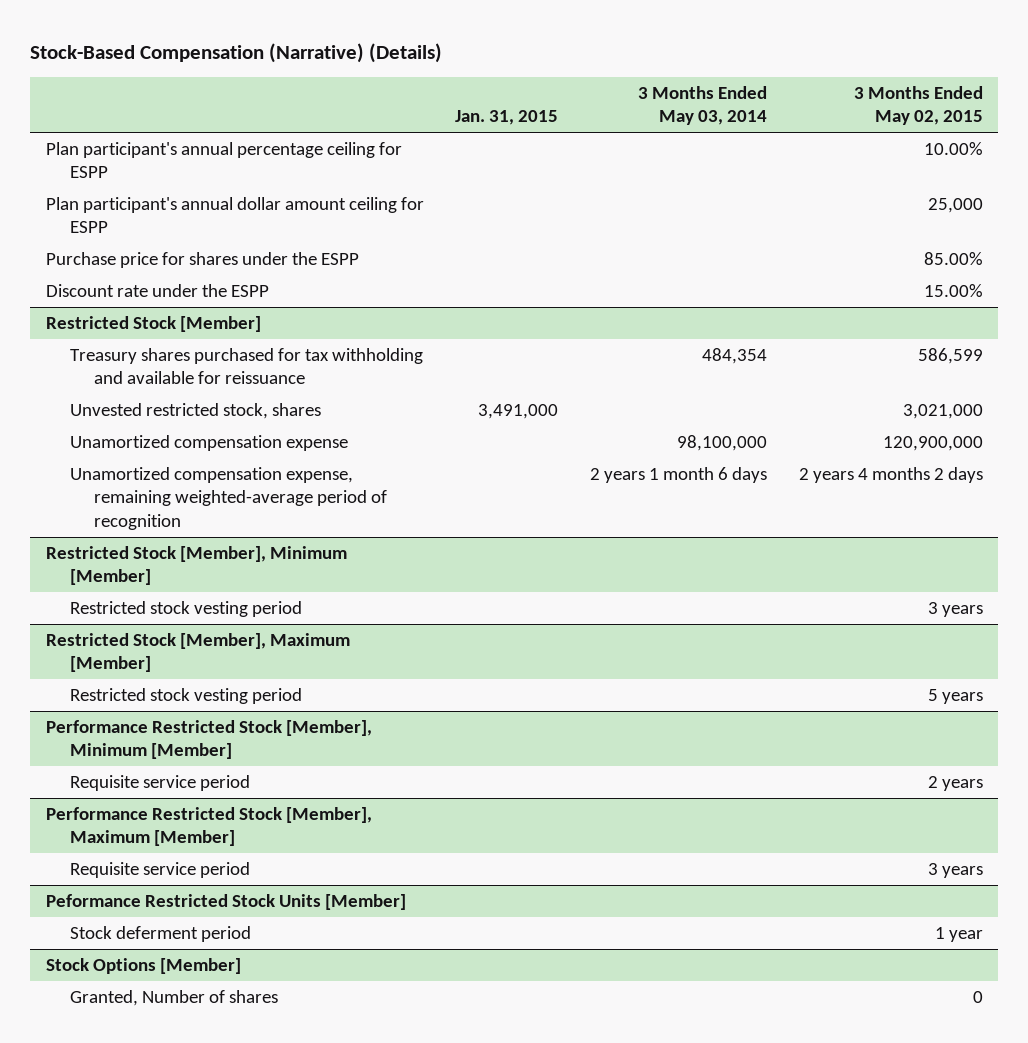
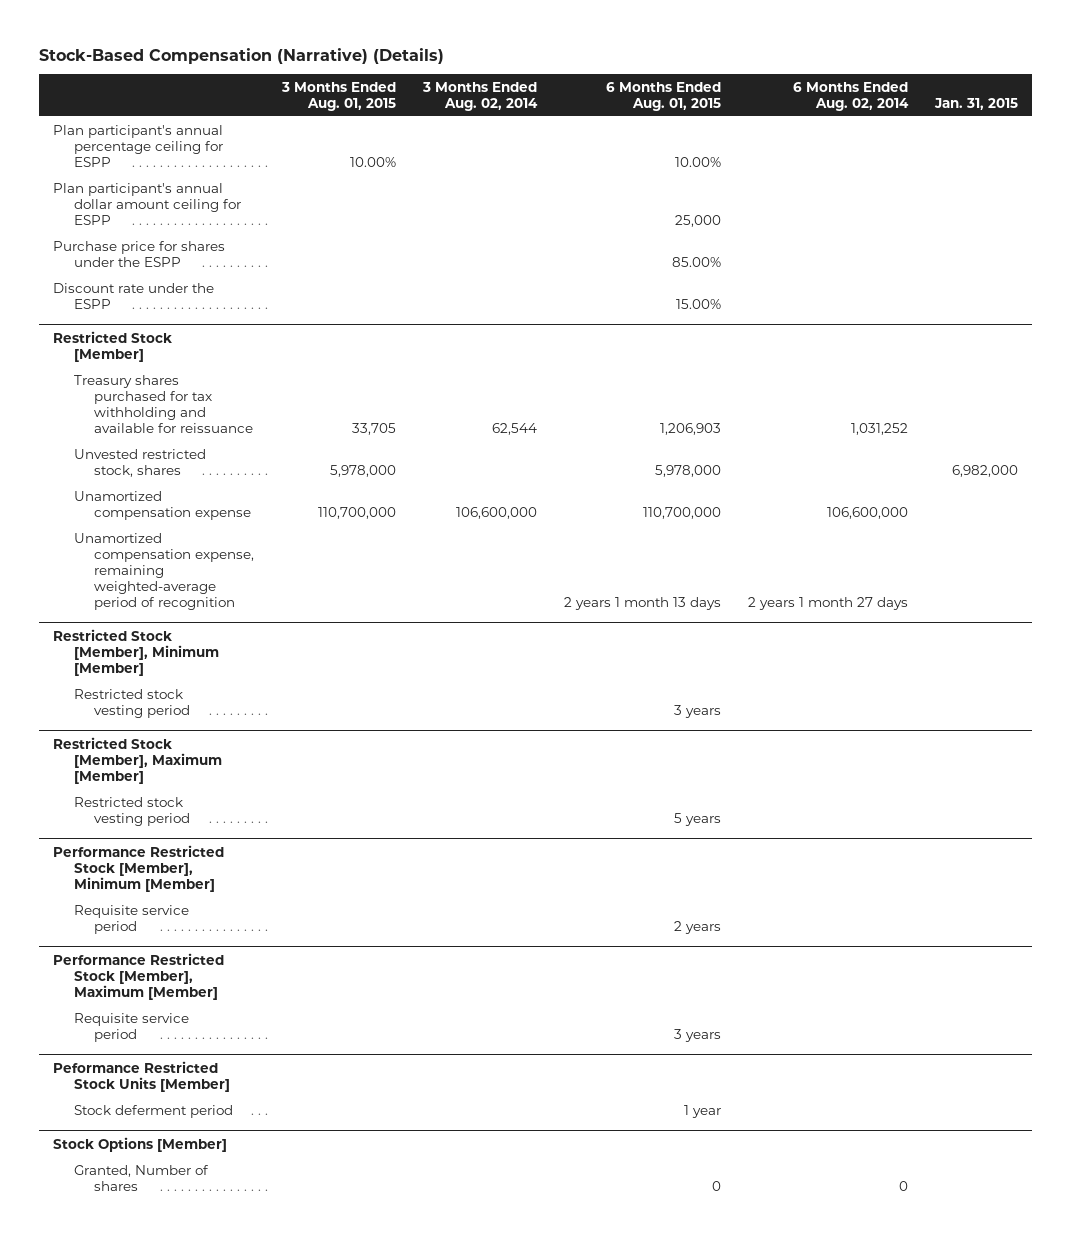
[637,85,767,126] 3 Months Ended May 03, 2014 -> none
[853,85,983,126] 3 Months Ended May 02, 2015 -> none
none -> [280,81,396,111] 3 Months Ended Aug. 01, 2015
none -> [421,81,538,111] 3 Months Ended Aug. 02, 2014
none -> [605,81,721,111] 6 Months Ended Aug. 01, 2015
none -> [792,81,909,111] 6 Months Ended Aug. 02, 2014
[478,403,559,419] 3,491,000 -> [952,464,1019,477] 6,982,000

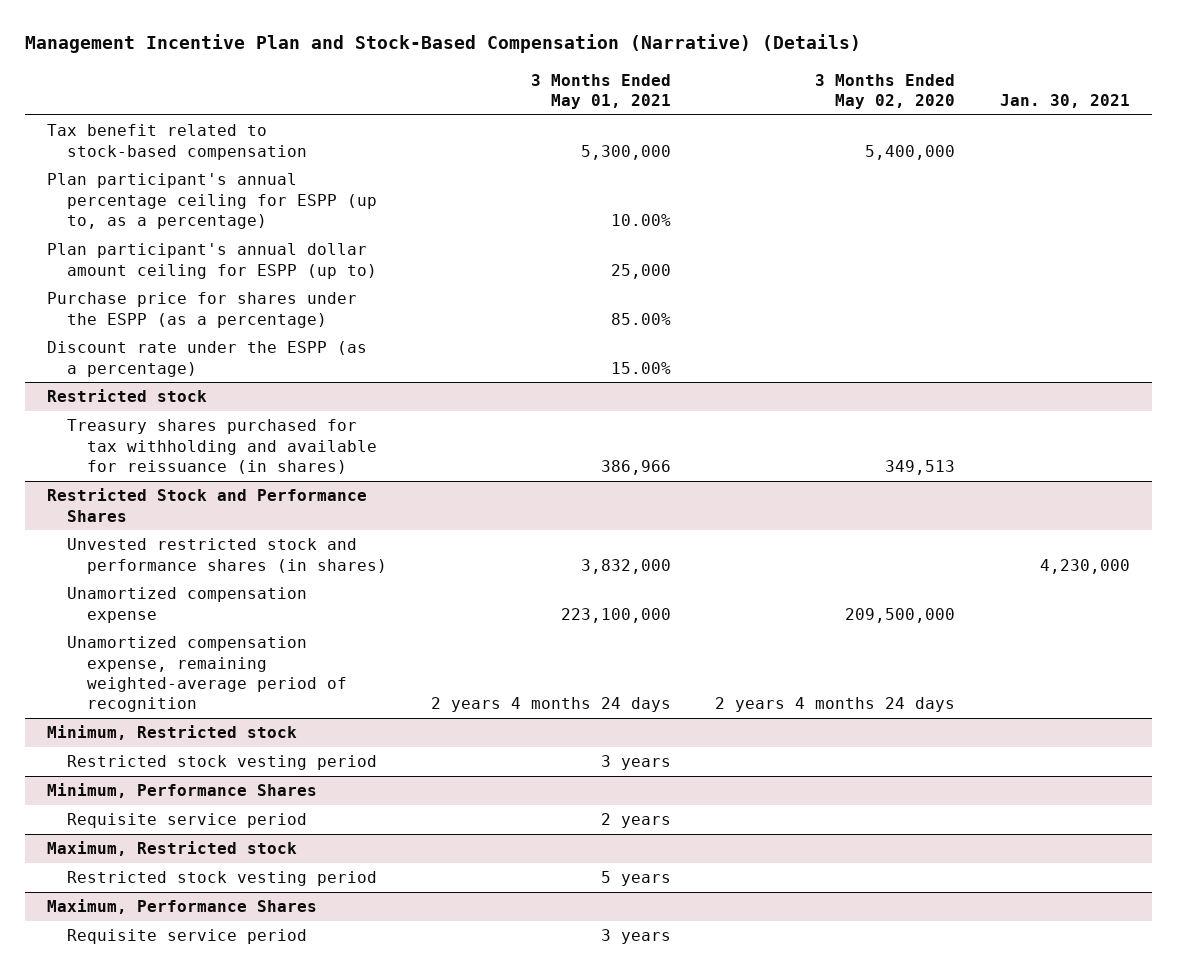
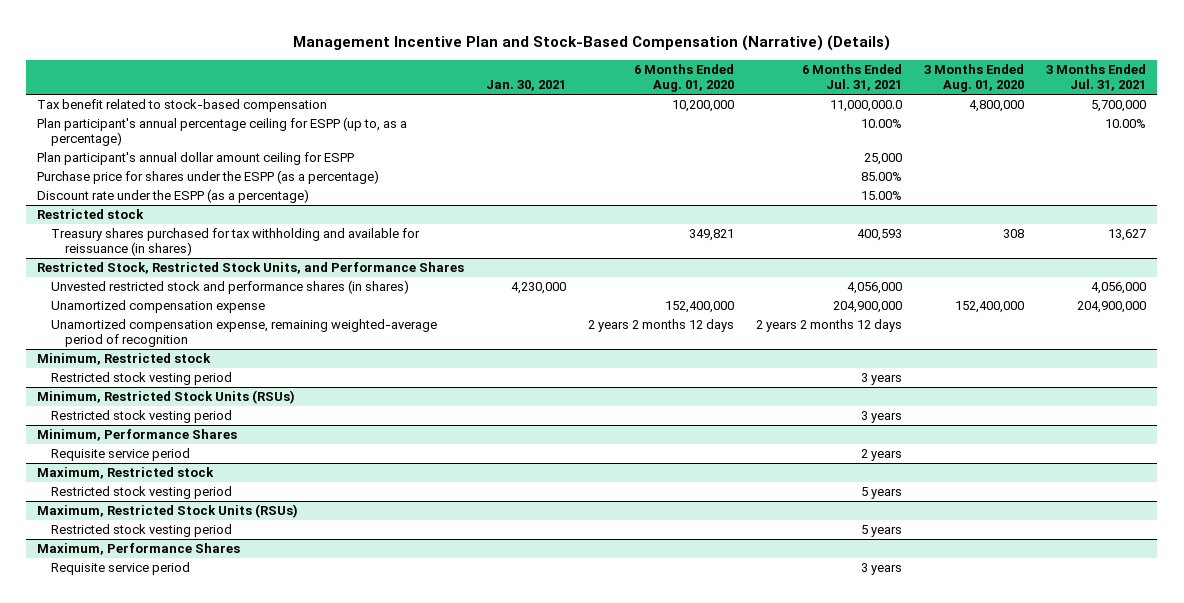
[531,73,672,109] 3 Months Ended May 01, 2021 -> none
[815,73,956,109] 3 Months Ended May 02, 2020 -> none
none -> [634,64,735,93] 6 Months Ended Aug. 01, 2020
none -> [802,64,903,92] 6 Months Ended Jul. 31, 2021
none -> [924,64,1025,93] 3 Months Ended Aug. 01, 2020
none -> [1046,64,1147,92] 3 Months Ended Jul. 31, 2021
[47,243,378,279] Plan participant's annual dollar amount ceiling for ESPP (up to) -> [37,152,355,166] Plan participant's annual dollar amount ceiling for ESPP
[47,488,368,522] Restricted Stock and Performance Shares -> [37,262,465,275] Restricted Stock, Restricted Stock Units, and Performance Shares
none -> [37,390,296,405] Minimum, Restricted Stock Units (RSUs)
none -> [51,410,233,424] Restricted stock vesting period
none -> [37,504,299,519] Maximum, Restricted Stock Units (RSUs)
none -> [51,524,233,538] Restricted stock vesting period

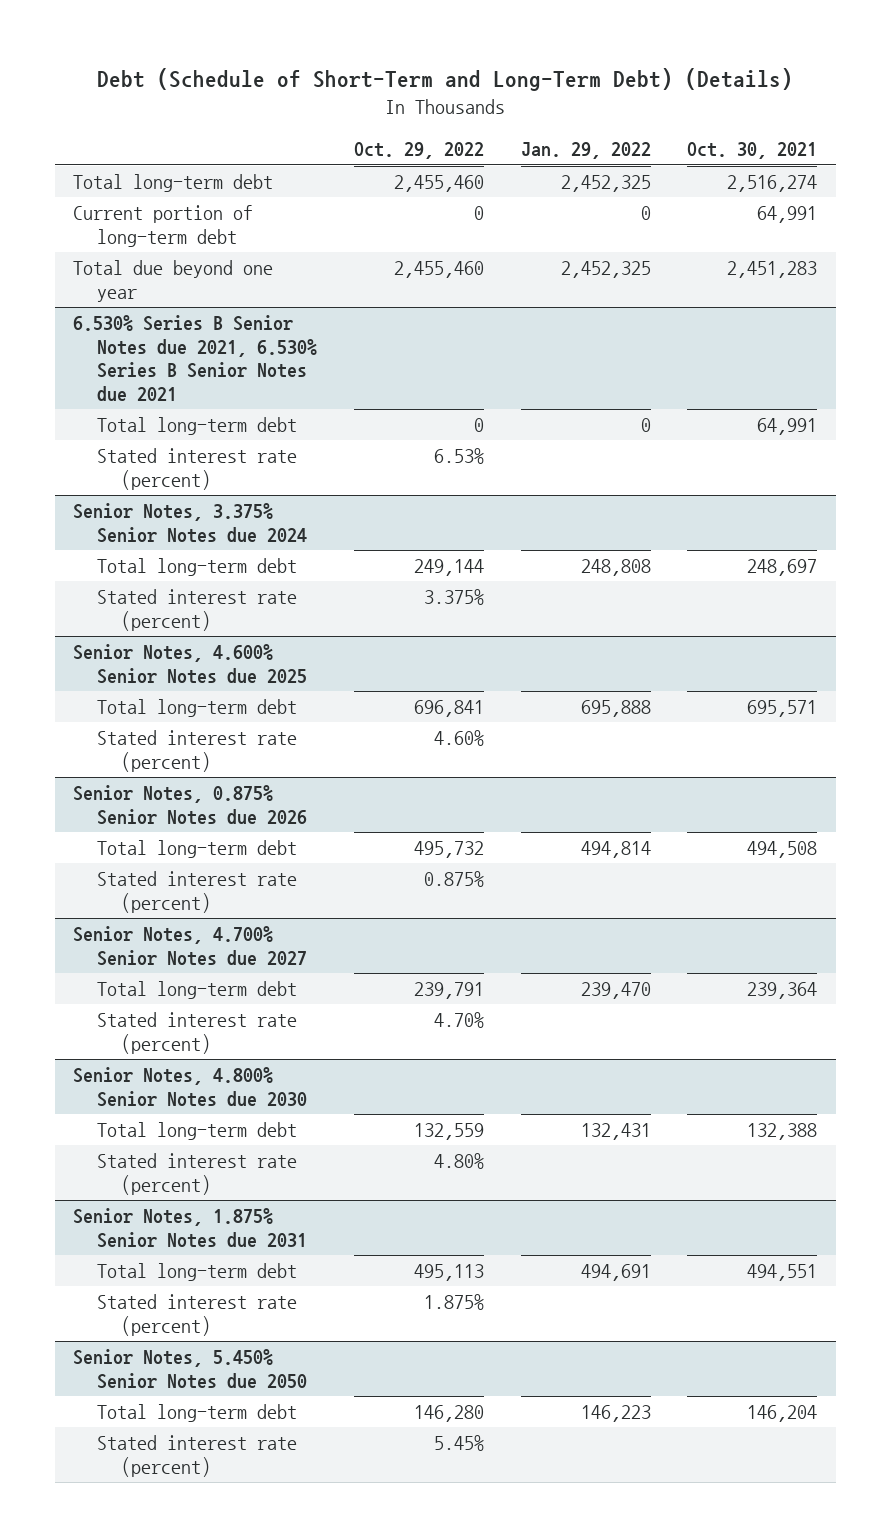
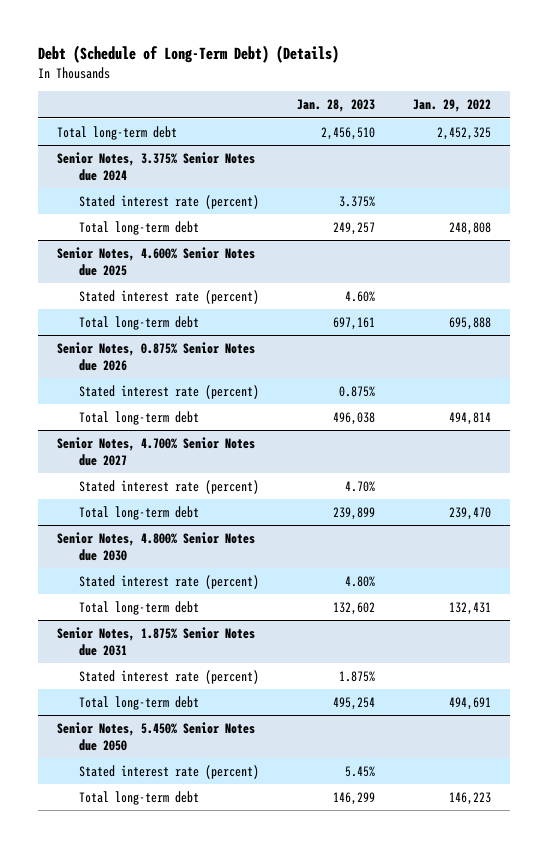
[97,68,794,92] Debt (Schedule of Short-Term and Long-Term Debt) (Details) -> [37,45,339,64] Debt (Schedule of Long-Term Debt) (Details)
[354,142,485,160] Oct. 29, 2022 -> none
[687,142,818,160] Oct. 30, 2021 -> none
none -> [296,99,375,113] Jan. 28, 2023
[73,204,254,247] Current portion of long-term debt -> none
[73,259,274,302] Total due beyond one year -> none
[73,314,318,401] 6.530% Series B Senior Notes due 2021, 6.530% Series B Senior Notes due 2021 -> none
[97,416,298,435] Total long-term debt -> none
[97,447,298,490] Stated interest rate (percent) -> none
[97,557,298,576] Total long-term debt -> [78,220,199,235] Total long-term debt
[97,698,298,717] Total long-term debt -> [78,315,199,330] Total long-term debt
[97,839,298,858] Total long-term debt -> [78,410,199,425] Total long-term debt
[97,980,298,999] Total long-term debt -> [78,505,199,520] Total long-term debt
[97,1121,298,1140] Total long-term debt -> [78,600,199,615] Total long-term debt
[97,1262,298,1281] Total long-term debt -> [78,695,199,710] Total long-term debt
[97,1403,298,1422] Total long-term debt -> [78,790,199,805] Total long-term debt

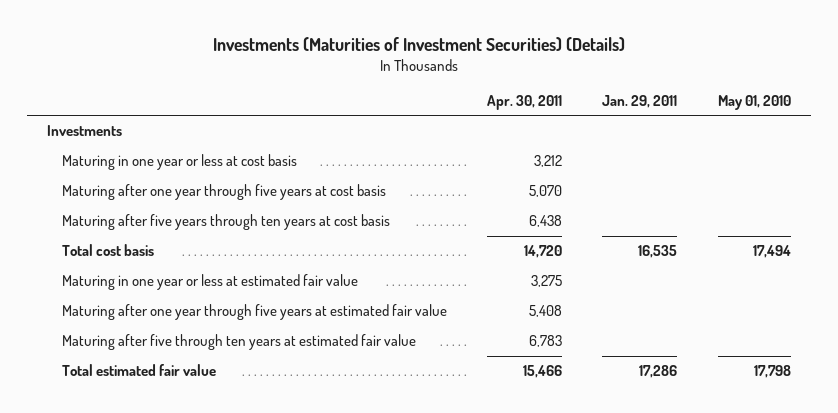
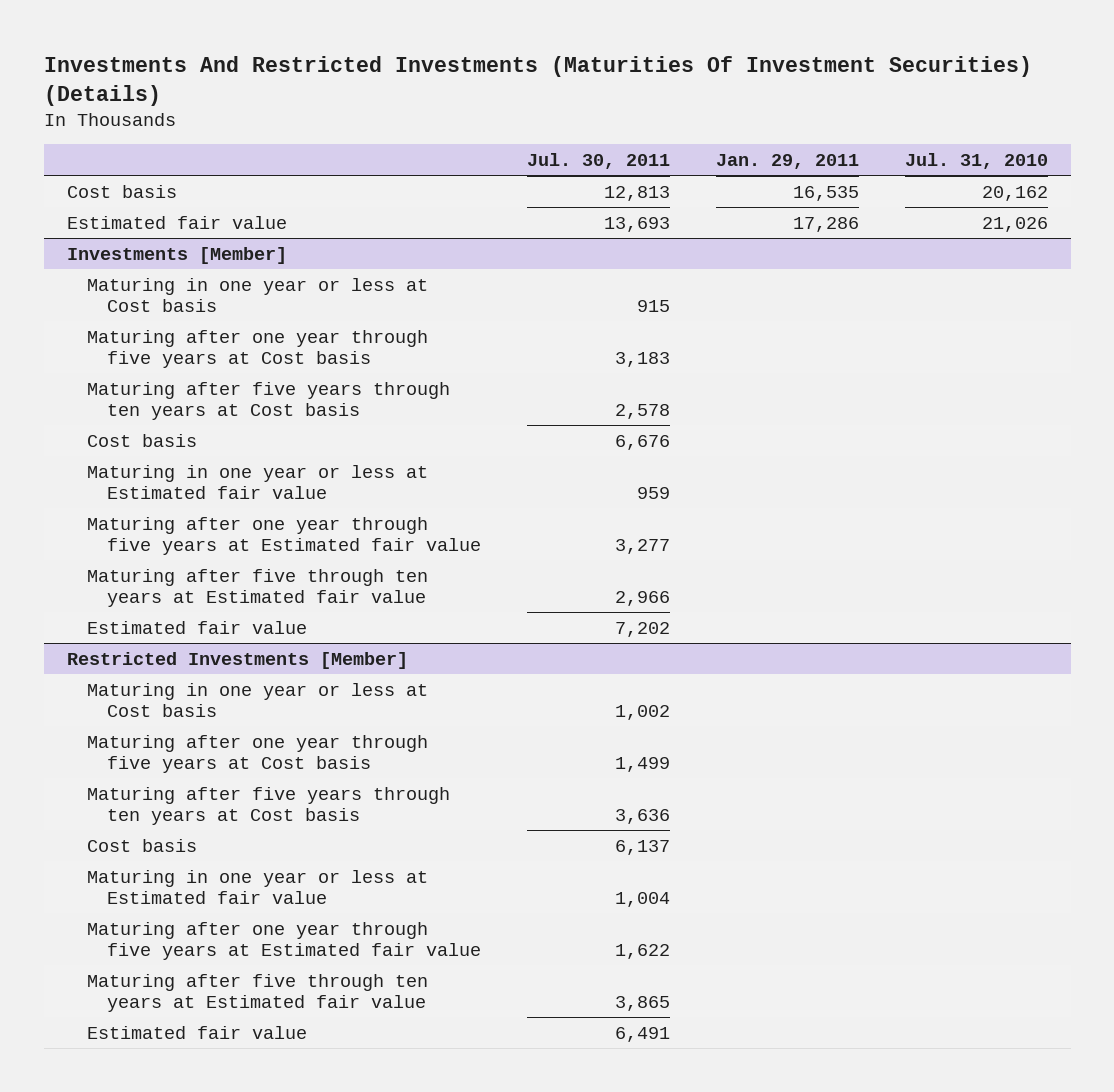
[212,36,625,51] Investments (Maturities of Investment Securities) (Details) -> [43,56,1032,106] Investments And Restricted Investments (Maturities Of Investment Securities) (Details)
[486,95,562,111] Apr. 30, 2011 -> none
[717,95,791,111] May 01, 2010 -> none
none -> [526,152,670,169] Jul. 30, 2011
none -> [904,152,1048,169] Jul. 31, 2010
[47,125,123,137] Investments -> none
[61,154,297,171] Maturing in one year or less at cost basis -> none
[61,184,386,201] Maturing after one year through five years at cost basis -> none
[61,214,390,231] Maturing after five years through ten years at cost basis -> none
[61,274,358,291] Maturing in one year or less at estimated fair value -> none
[61,304,447,321] Maturing after one year through five years at estimated fair value -> none
[61,334,416,351] Maturing after five through ten years at estimated fair value -> none
[61,244,154,257] Total cost basis -> [66,184,177,198] Cost basis
[61,364,216,377] Total estimated fair value -> [66,215,287,229] Estimated fair value
none -> [66,246,287,264] Investments [Member]
none -> [86,277,428,313] Maturing in one year or less at Cost basis
none -> [86,329,428,369] Maturing after one year through five years at Cost basis
none -> [86,381,450,421] Maturing after five years through ten years at Cost basis
none -> [86,433,197,447] Cost basis
none -> [86,464,428,500] Maturing in one year or less at Estimated fair value
none -> [86,516,481,556] Maturing after one year through five years at Estimated fair value
none -> [86,568,428,608] Maturing after five through ten years at Estimated fair value
none -> [86,620,307,634] Estimated fair value
none -> [66,651,408,669] Restricted Investments [Member]
none -> [86,682,428,718] Maturing in one year or less at Cost basis
none -> [86,734,428,774] Maturing after one year through five years at Cost basis
none -> [86,786,450,826] Maturing after five years through ten years at Cost basis
none -> [86,838,197,852] Cost basis
none -> [86,869,428,905] Maturing in one year or less at Estimated fair value
none -> [86,921,481,961] Maturing after one year through five years at Estimated fair value
none -> [86,973,428,1013] Maturing after five through ten years at Estimated fair value
none -> [86,1025,307,1039] Estimated fair value

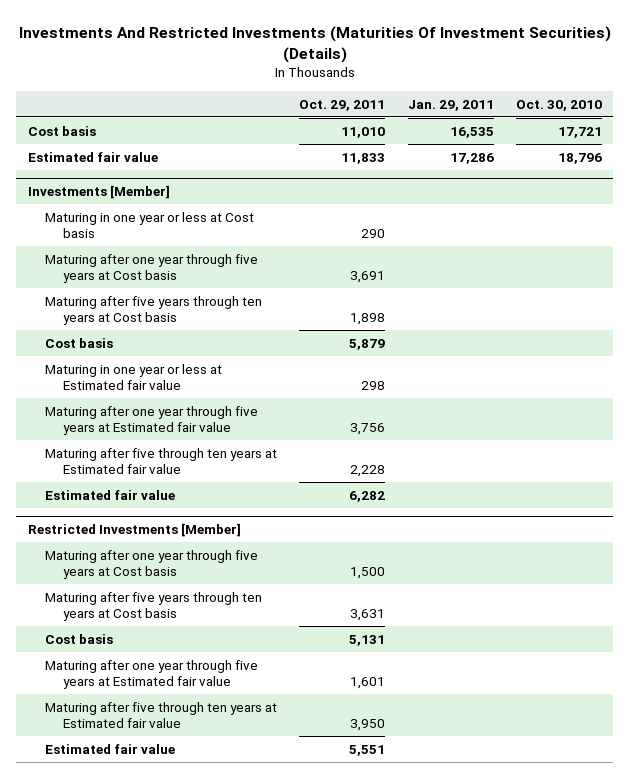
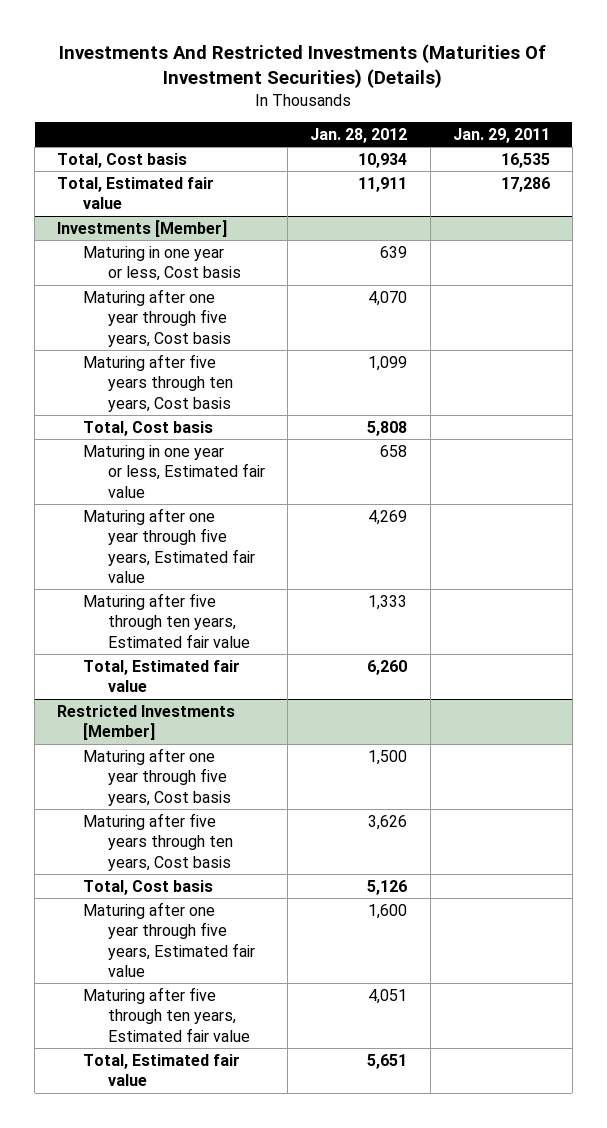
[299,99,386,111] Oct. 29, 2011 -> none
[515,99,602,111] Oct. 30, 2010 -> none
none -> [310,127,408,143] Jan. 28, 2012
[27,125,96,136] Cost basis -> [57,152,188,168] Total, Cost basis
[27,151,158,162] Estimated fair value -> [57,176,215,210] Total, Estimated fair value
[45,211,255,239] Maturing in one year or less at Cost basis -> [82,245,241,282] Maturing in one year or less, Cost basis
[45,253,259,284] Maturing after one year through five years at Cost basis -> [82,288,231,347] Maturing after one year through five years, Cost basis
[45,295,263,326] Maturing after five years through ten years at Cost basis -> [82,353,233,412] Maturing after five years through ten years, Cost basis
[45,337,114,348] Cost basis -> [82,420,213,436] Total, Cost basis
[45,363,223,391] Maturing in one year or less at Estimated fair value -> [82,444,265,498] Maturing in one year or less, Estimated fair value
[45,405,259,436] Maturing after one year through five years at Estimated fair value -> [82,507,255,583] Maturing after one year through five years, Estimated fair value
[45,447,278,475] Maturing after five through ten years at Estimated fair value -> [82,592,250,648] Maturing after five through ten years, Estimated fair value
[45,489,176,500] Estimated fair value -> [82,659,240,693] Total, Estimated fair value
[45,549,259,580] Maturing after one year through five years at Cost basis -> [82,747,231,806] Maturing after one year through five years, Cost basis
[45,591,263,622] Maturing after five years through ten years at Cost basis -> [82,812,233,871] Maturing after five years through ten years, Cost basis
[45,633,114,644] Cost basis -> [82,879,213,895] Total, Cost basis
[45,659,259,690] Maturing after one year through five years at Estimated fair value -> [82,901,255,977] Maturing after one year through five years, Estimated fair value
[45,701,278,729] Maturing after five through ten years at Estimated fair value -> [82,986,250,1042] Maturing after five through ten years, Estimated fair value
[45,743,176,754] Estimated fair value -> [82,1053,240,1087] Total, Estimated fair value

